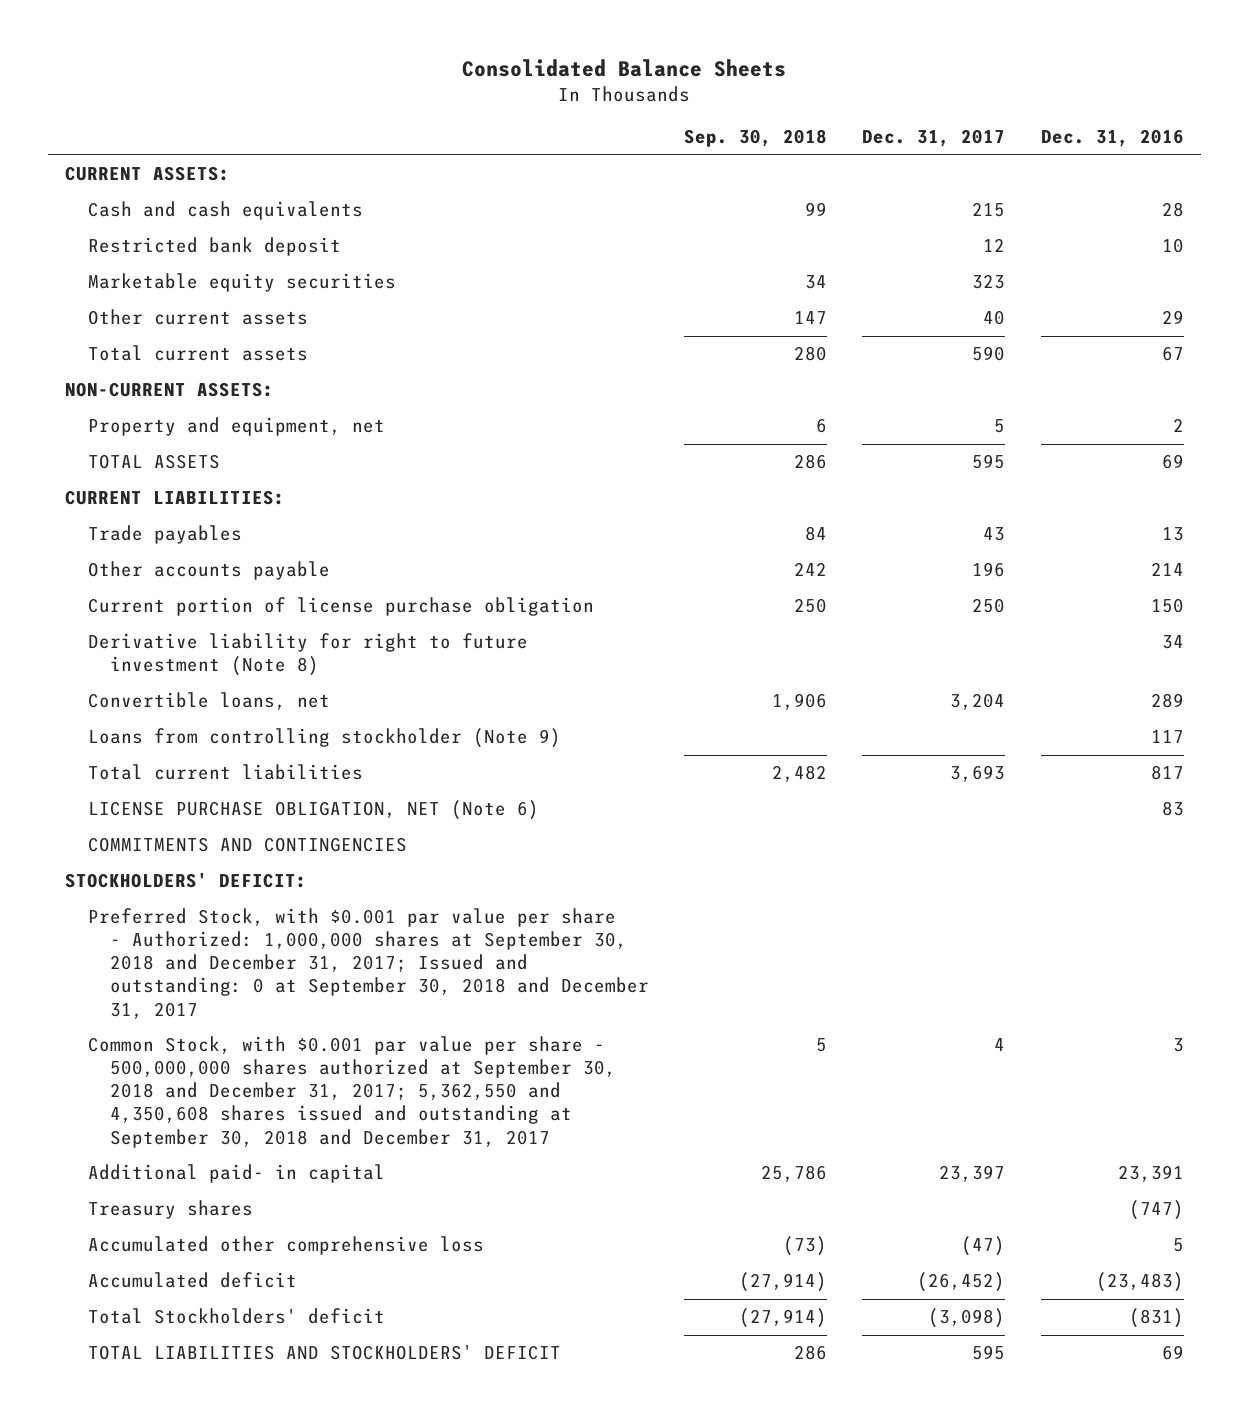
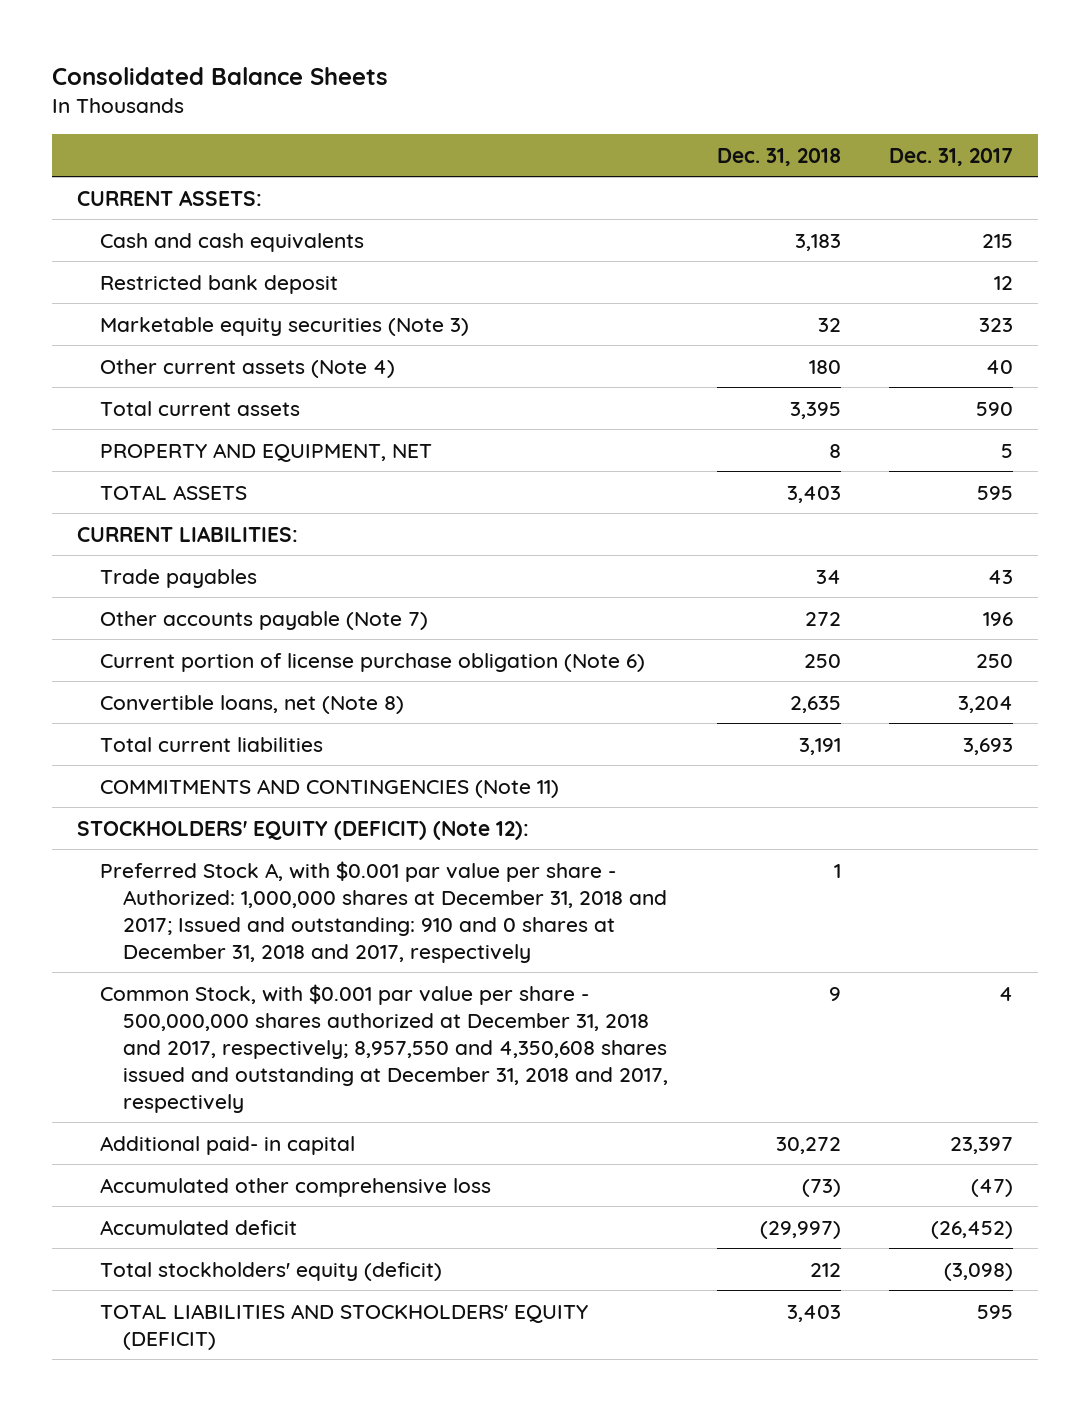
[684,129,828,148] Sep. 30, 2018 -> none
[1040,129,1184,148] Dec. 31, 2016 -> none
none -> [716,147,841,166] Dec. 31, 2018
[87,273,396,293] Marketable equity securities -> [99,316,469,336] Marketable equity securities (Note 3)
[87,309,308,326] Other current assets -> [99,358,395,378] Other current assets (Note 4)
[65,382,275,398] NON-CURRENT ASSETS: -> none
[87,417,385,437] Property and equipment, net -> [99,442,432,462] PROPERTY AND EQUIPMENT, NET
[87,633,528,677] Derivative liability for right to future investment (Note 8) -> none
[87,728,561,749] Loans from controlling stockholder (Note 9) -> none
[87,561,330,581] Other accounts payable -> [99,610,428,630] Other accounts payable (Note 7)
[87,597,594,617] Current portion of license purchase obligation -> [99,652,645,672] Current portion of license purchase obligation (Note 6)
[87,692,330,711] Convertible loans, net -> [99,694,404,714] Convertible loans, net (Note 8)
[87,800,539,821] LICENSE PURCHASE OBLIGATION, NET (Note 6) -> none
[87,837,407,853] COMMITMENTS AND CONTINGENCIES -> [99,778,559,798] COMMITMENTS AND CONTINGENCIES (Note 11)
[65,873,308,889] STOCKHOLDERS' DEFICIT: -> [76,820,529,840] STOCKHOLDERS' EQUITY (DEFICIT) (Note 12):
[87,908,650,1019] Preferred Stock, with $0.001 par value per share - Authorized: 1,000,000 shares at September 30, 2018 and December 31, 2017; Issued and outstanding: 0 at September 30, 2018 and December 31, 2017 -> [99,860,667,963] Preferred Stock A, with $0.001 par value per share - Authorized: 1,000,000 shares at December 31, 2018 and 2017; Issued and outstanding: 910 and 0 shares at December 31, 2018 and 2017, respectively
[87,1036,617,1148] Common Stock, with $0.001 par value per share - 500,000,000 shares authorized at September 30, 2018 and December 31, 2017; 5,362,550 and 4,350,608 shares issued and outstanding at September 30, 2018 and December 31, 2017 -> [99,983,668,1113] Common Stock, with $0.001 par value per share - 500,000,000 shares authorized at December 31, 2018 and 2017, respectively; 8,957,550 and 4,350,608 shares issued and outstanding at December 31, 2018 and 2017, respectively
[87,1200,253,1220] Treasury shares -> none
[87,1308,385,1325] Total Stockholders' deficit -> [99,1261,442,1281] Total stockholders' equity (deficit)
[87,1345,561,1361] TOTAL LIABILITIES AND STOCKHOLDERS' DEFICIT -> [99,1303,588,1350] TOTAL LIABILITIES AND STOCKHOLDERS' EQUITY (DEFICIT)

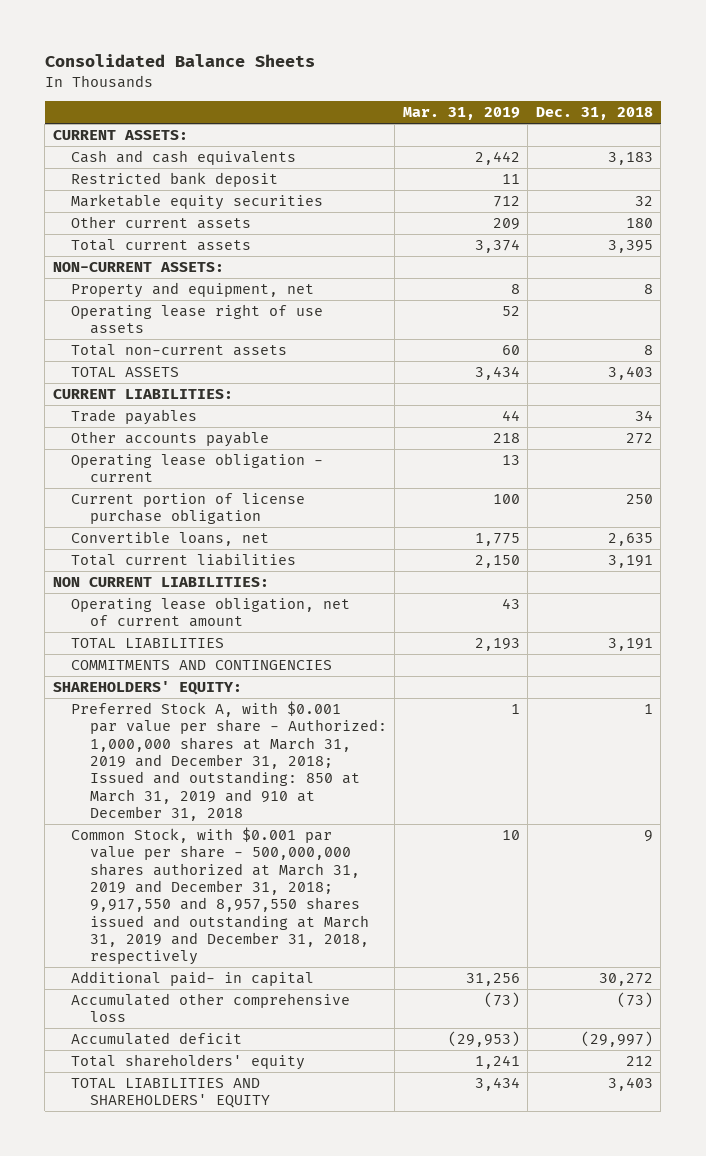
[889,147,1014,166] Dec. 31, 2017 -> none
none -> [402,107,520,121] Mar. 31, 2019
[99,316,469,336] Marketable equity securities (Note 3) -> [71,194,324,211] Marketable equity securities
[99,358,395,378] Other current assets (Note 4) -> [71,216,252,230] Other current assets
none -> [52,262,224,273] NON-CURRENT ASSETS:
[99,442,432,462] PROPERTY AND EQUIPMENT, NET -> [71,282,315,299] Property and equipment, net
none -> [71,304,324,335] Operating lease right of use assets
none -> [71,344,288,357] Total non-current assets
[99,610,428,630] Other accounts payable (Note 7) -> [71,431,270,448] Other accounts payable
none -> [71,453,324,483] Operating lease obligation - current
[99,652,645,672] Current portion of license purchase obligation (Note 6) -> [71,493,306,525] Current portion of license purchase obligation
[99,694,404,714] Convertible loans, net (Note 8) -> [71,531,270,547] Convertible loans, net
none -> [52,577,269,588] NON CURRENT LIABILITIES:
none -> [71,597,351,628] Operating lease obligation, net of current amount
none -> [71,638,225,649] TOTAL LIABILITIES
[99,778,559,798] COMMITMENTS AND CONTINGENCIES (Note 11) -> [71,660,333,671] COMMITMENTS AND CONTINGENCIES
[76,820,529,840] STOCKHOLDERS' EQUITY (DEFICIT) (Note 12): -> [52,681,242,696] SHAREHOLDERS' EQUITY:
[99,860,667,963] Preferred Stock A, with $0.001 par value per share - Authorized: 1,000,000 shares at December 31, 2018 and 2017; Issued and outstanding: 910 and 0 shares at December 31, 2018 and 2017, respectively -> [71,701,387,821] Preferred Stock A, with $0.001 par value per share - Authorized: 1,000,000 shares at March 31, 2019 and December 31, 2018; Issued and outstanding: 850 at March 31, 2019 and 910 at December 31, 2018
[99,983,668,1113] Common Stock, with $0.001 par value per share - 500,000,000 shares authorized at December 31, 2018 and 2017, respectively; 8,957,550 and 4,350,608 shares issued and outstanding at December 31, 2018 and 2017, respectively -> [71,827,369,966] Common Stock, with $0.001 par value per share - 500,000,000 shares authorized at March 31, 2019 and December 31, 2018; 9,917,550 and 8,957,550 shares issued and outstanding at March 31, 2019 and December 31, 2018, respectively
[99,1261,442,1281] Total stockholders' equity (deficit) -> [71,1054,306,1071] Total shareholders' equity
[99,1303,588,1350] TOTAL LIABILITIES AND STOCKHOLDERS' EQUITY (DEFICIT) -> [71,1078,270,1109] TOTAL LIABILITIES AND SHAREHOLDERS' EQUITY

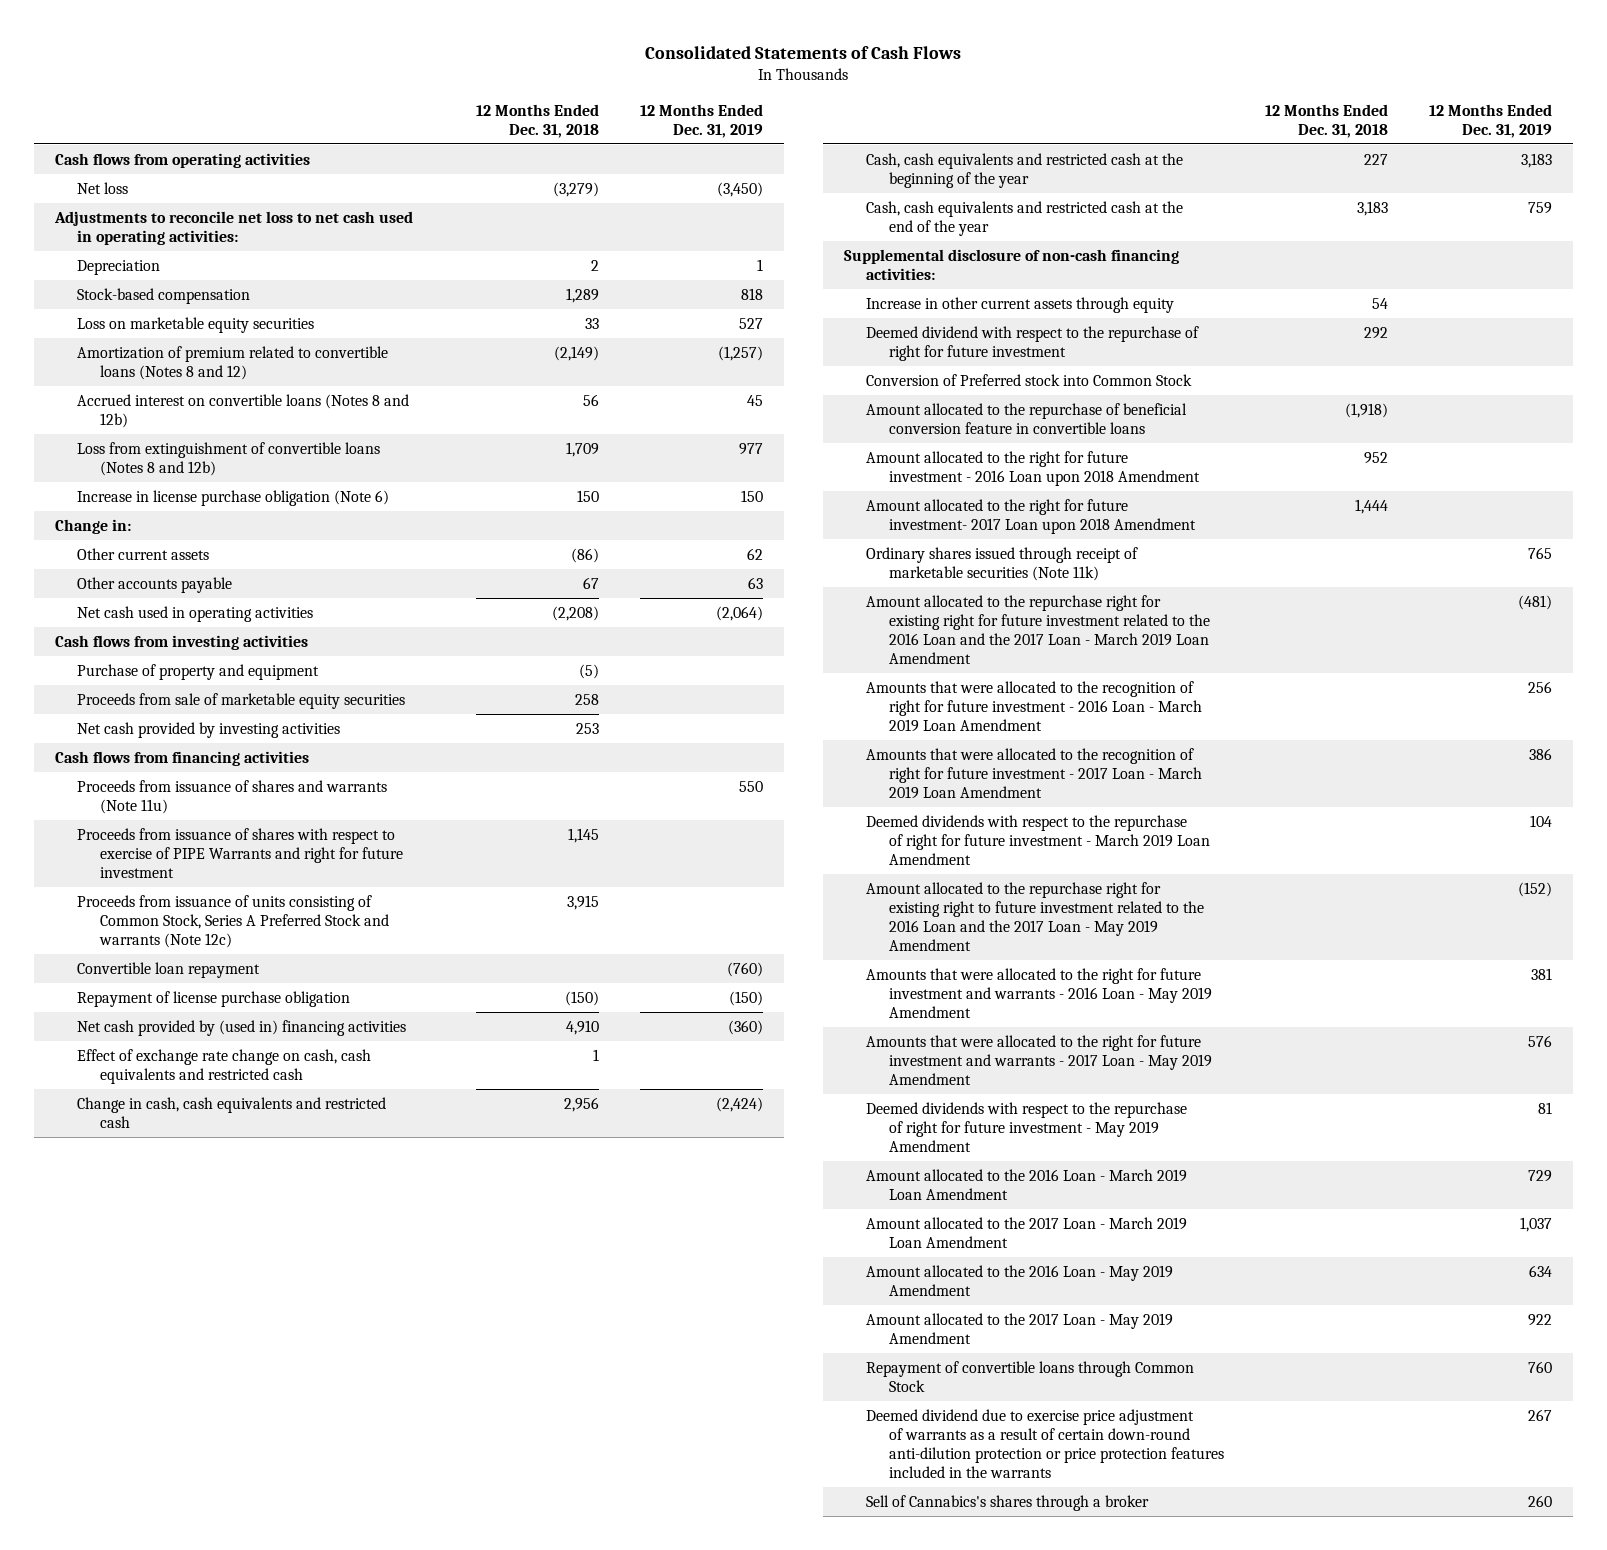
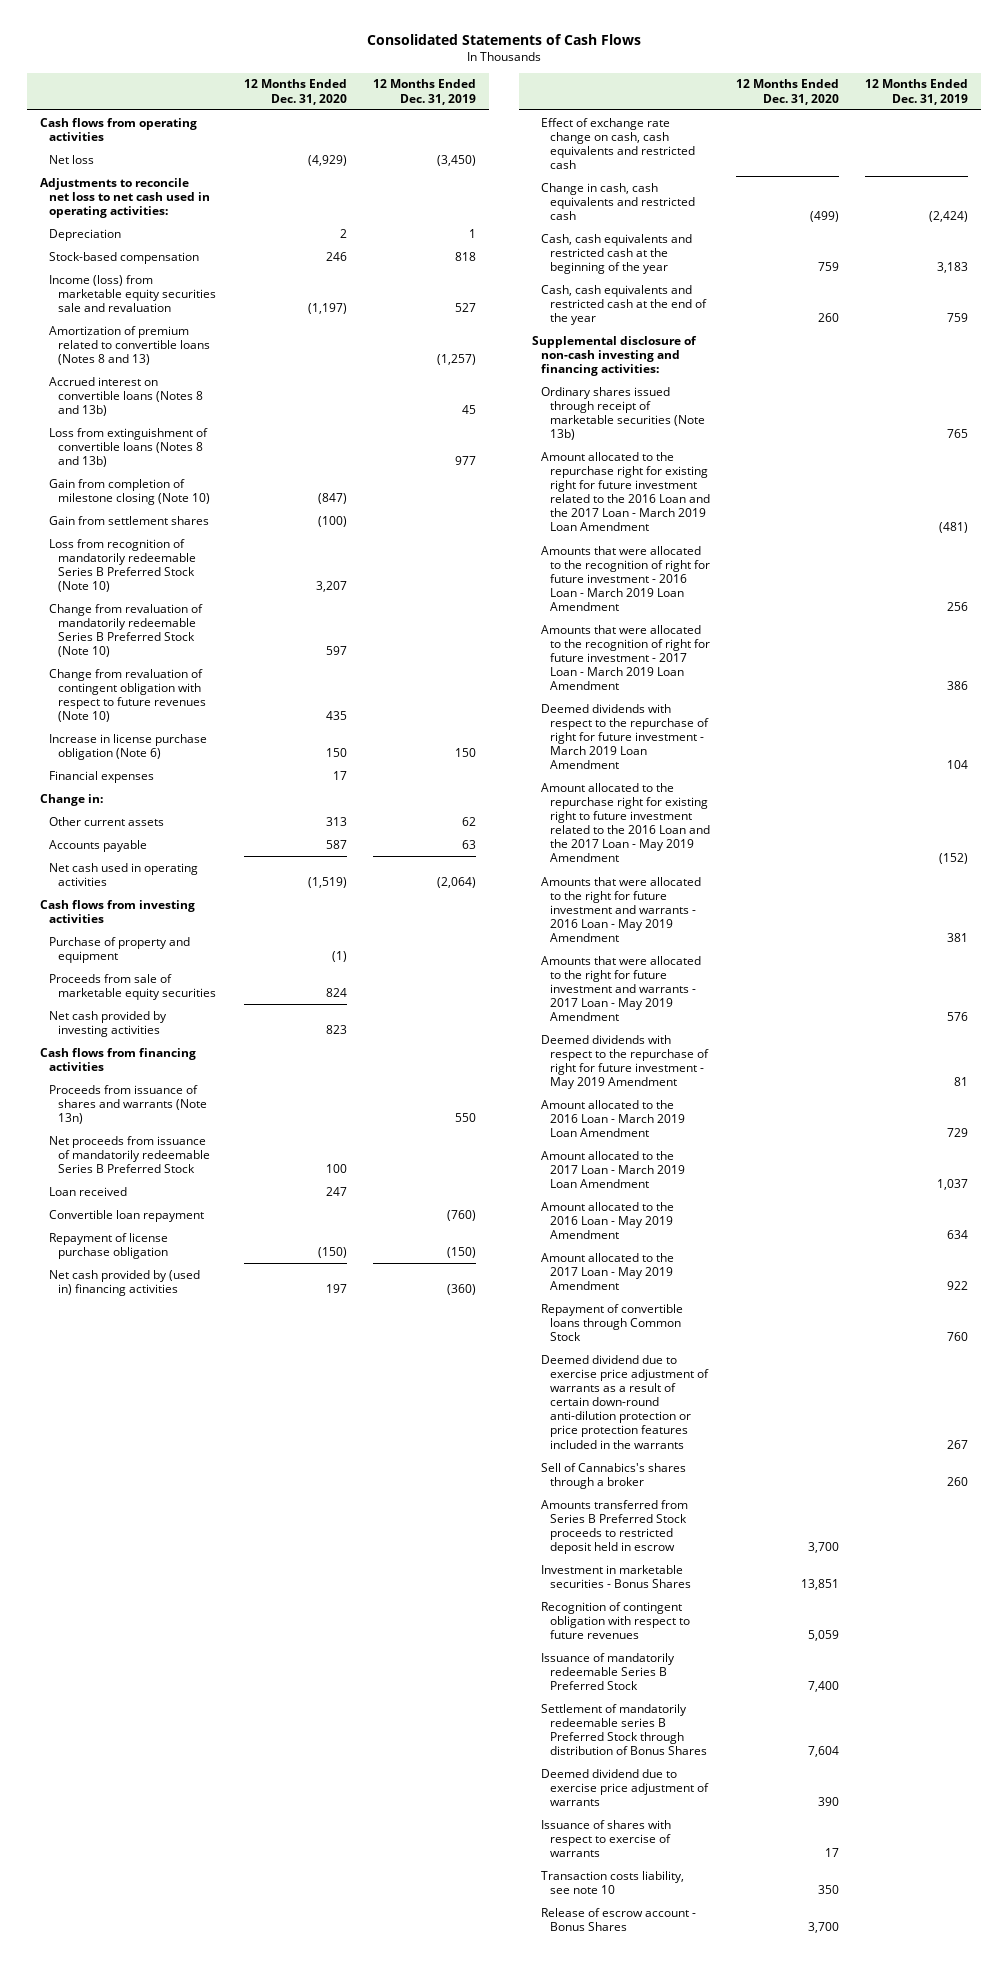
[476,103,600,138] 12 Months Ended Dec. 31, 2018 -> none
none -> [243,79,347,105] 12 Months Ended Dec. 31, 2020
[77,316,315,333] Loss on marketable equity securities -> [48,274,216,312] Income (loss) from marketable equity securities sale and revaluation
[77,345,389,380] Amortization of premium related to convertible loans (Notes 8 and 12) -> [48,325,210,365] Amortization of premium related to convertible loans (Notes 8 and 13)
[77,393,410,428] Accrued interest on convertible loans (Notes 8 and 12b) -> [48,376,203,416] Accrued interest on convertible loans (Notes 8 and 13b)
[77,441,381,476] Loss from extinguishment of convertible loans (Notes 8 and 12b) -> [48,427,208,467] Loss from extinguishment of convertible loans (Notes 8 and 13b)
none -> [48,478,210,505] Gain from completion of milestone closing (Note 10)
none -> [48,515,209,525] Gain from settlement shares
none -> [48,538,196,593] Loss from recognition of mandatorily redeemable Series B Preferred Stock (Note 10)
none -> [48,603,203,658] Change from revaluation of mandatorily redeemable Series B Preferred Stock (Note 10)
none -> [48,668,206,723] Change from revaluation of contingent obligation with respect to future revenues (Note 10)
none -> [48,770,154,783] Financial expenses
[77,576,233,593] Other accounts payable -> [48,839,147,852] Accounts payable
[77,894,389,949] Proceeds from issuance of units consisting of Common Stock, Series A Preferred Stock and warrants (Note 12c) -> none
[77,779,388,814] Proceeds from issuance of shares and warrants (Note 11u) -> [48,1084,207,1124] Proceeds from issuance of shares and warrants (Note 13n)
[77,827,403,879] Proceeds from issuance of shares with respect to exercise of PIPE Warrants and right for future investment -> [48,1135,210,1173] Net proceeds from issuance of mandatorily redeemable Series B Preferred Stock
none -> [48,1186,127,1196] Loan received
[866,296,1175,313] Increase in other current assets through equity -> none
[866,325,1200,361] Deemed dividend with respect to the repurchase of right for future investment -> none
[866,373,1193,386] Conversion of Preferred stock into Common Stock -> none
[866,402,1188,434] Amount allocated to the repurchase of beneficial conversion feature in convertible loans -> none
[866,450,1200,486] Amount allocated to the right for future investment - 2016 Loan upon 2018 Amendment -> none
[866,498,1196,534] Amount allocated to the right for future investment- 2017 Loan upon 2018 Amendment -> none
[843,248,1179,280] Supplemental disclosure of non-cash financing activities: -> [531,335,697,376] Supplemental disclosure of non-cash investing and financing activities:
[866,546,1139,581] Ordinary shares issued through receipt of marketable securities (Note 11k) -> [540,386,705,441] Ordinary shares issued through receipt of marketable securities (Note 13b)
none -> [540,1499,688,1555] Amounts transferred from Series B Preferred Stock proceeds to restricted deposit held in escrow
none -> [540,1564,691,1588] Investment in marketable securities - Bonus Shares
none -> [540,1601,690,1639] Recognition of contingent obligation with respect to future revenues
none -> [540,1652,675,1690] Issuance of mandatorily redeemable Series B Preferred Stock
none -> [540,1703,707,1756] Settlement of mandatorily redeemable series B Preferred Stock through distribution of Bonus Shares
none -> [540,1768,709,1806] Deemed dividend due to exercise price adjustment of warrants
none -> [540,1819,671,1857] Issuance of shares with respect to exercise of warrants
none -> [540,1870,684,1894] Transaction costs liability, see note 10
none -> [540,1907,696,1931] Release of escrow account - Bonus Shares

